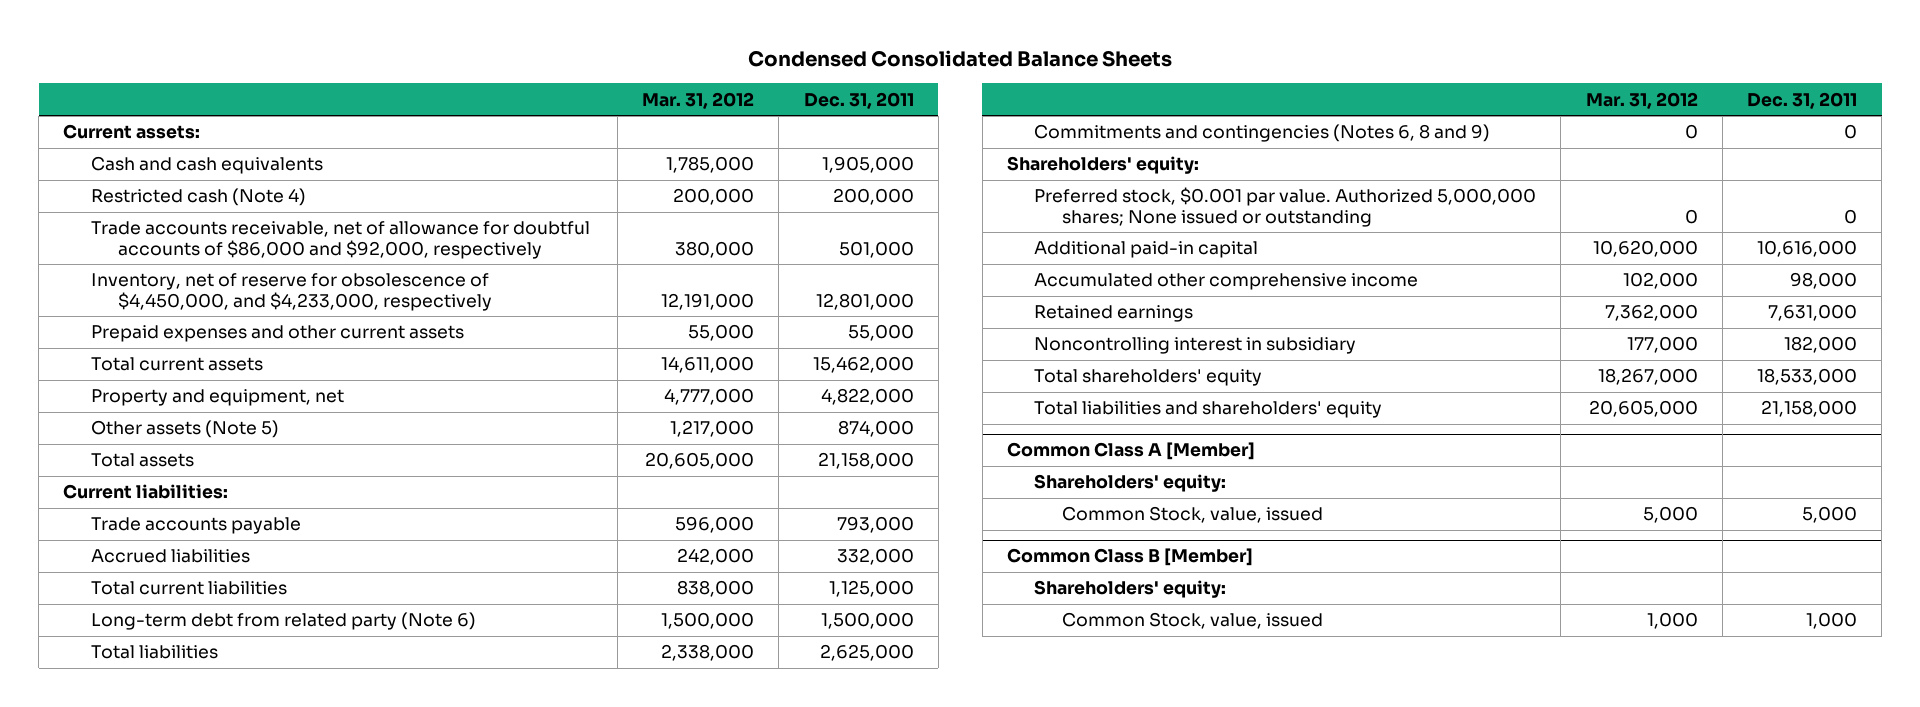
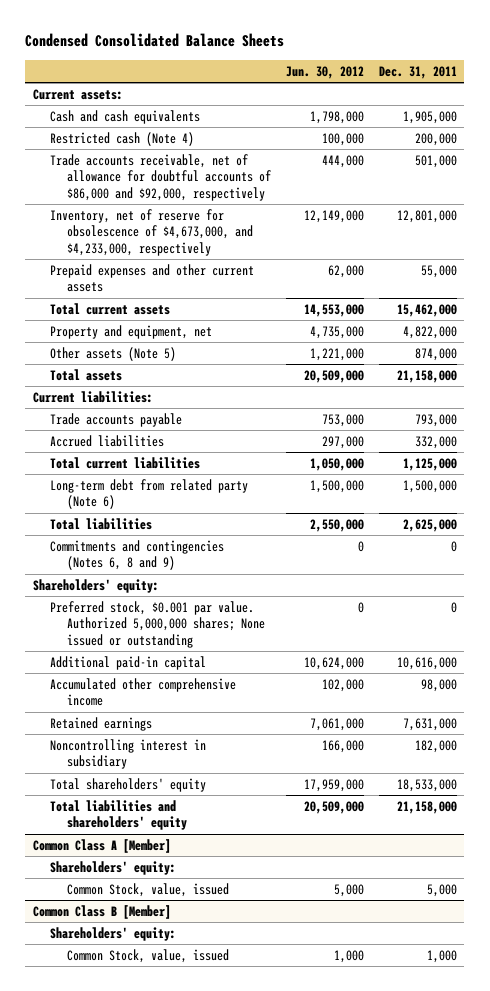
[642,91,755,109] Mar. 31, 2012 -> none
none -> [286,65,365,79] Jun. 30, 2012
[90,273,493,311] Inventory, net of reserve for obsolescence of $4,450,000, and $4,233,000, respectively -> [49,208,254,256] Inventory, net of reserve for obsolescence of $4,673,000, and $4,233,000, respectively

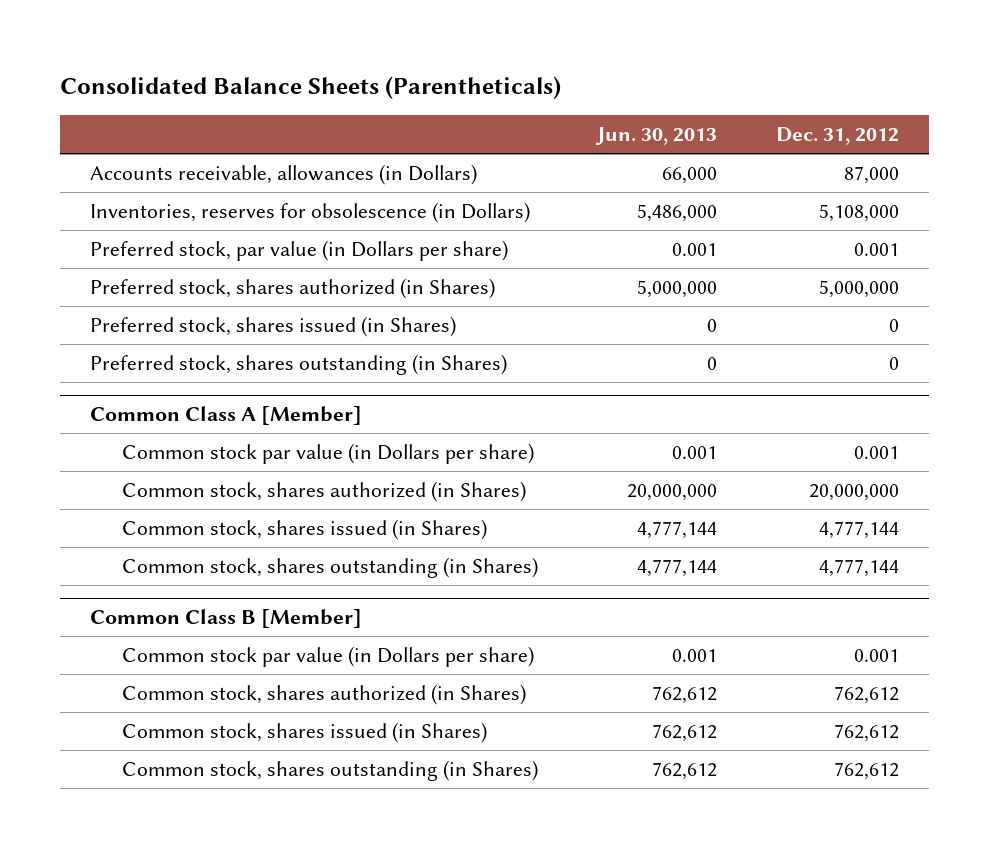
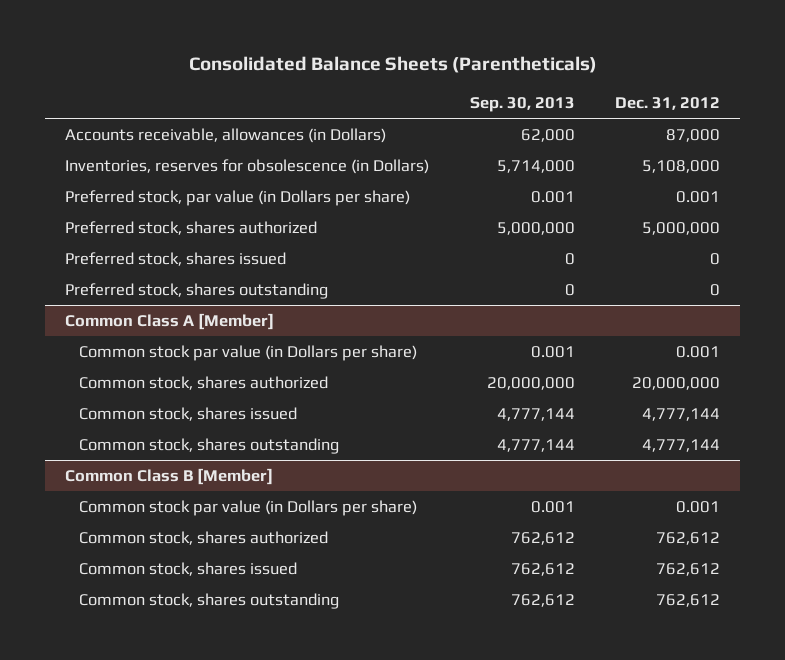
[594,126,717,145] Jun. 30, 2013 -> none
none -> [469,96,575,112] Sep. 30, 2013
[90,277,496,299] Preferred stock, shares authorized (in Shares) -> [65,221,318,236] Preferred stock, shares authorized
[90,315,457,337] Preferred stock, shares issued (in Shares) -> [65,252,287,267] Preferred stock, shares issued
[90,353,508,375] Preferred stock, shares outstanding (in Shares) -> [65,283,329,300] Preferred stock, shares outstanding
[121,480,526,502] Common stock, shares authorized (in Shares) -> [78,376,328,391] Common stock, shares authorized
[121,518,487,540] Common stock, shares issued (in Shares) -> [78,407,297,422] Common stock, shares issued
[121,556,538,578] Common stock, shares outstanding (in Shares) -> [78,438,339,455] Common stock, shares outstanding
[121,683,526,705] Common stock, shares authorized (in Shares) -> [78,531,328,546] Common stock, shares authorized
[121,721,487,743] Common stock, shares issued (in Shares) -> [78,562,297,577] Common stock, shares issued
[121,759,538,781] Common stock, shares outstanding (in Shares) -> [78,593,339,610] Common stock, shares outstanding

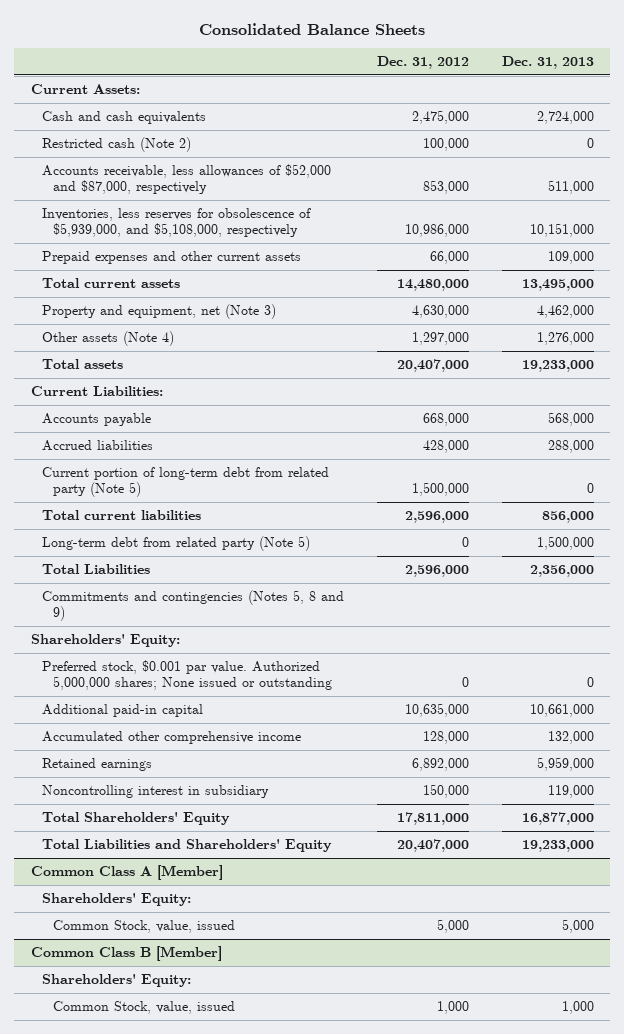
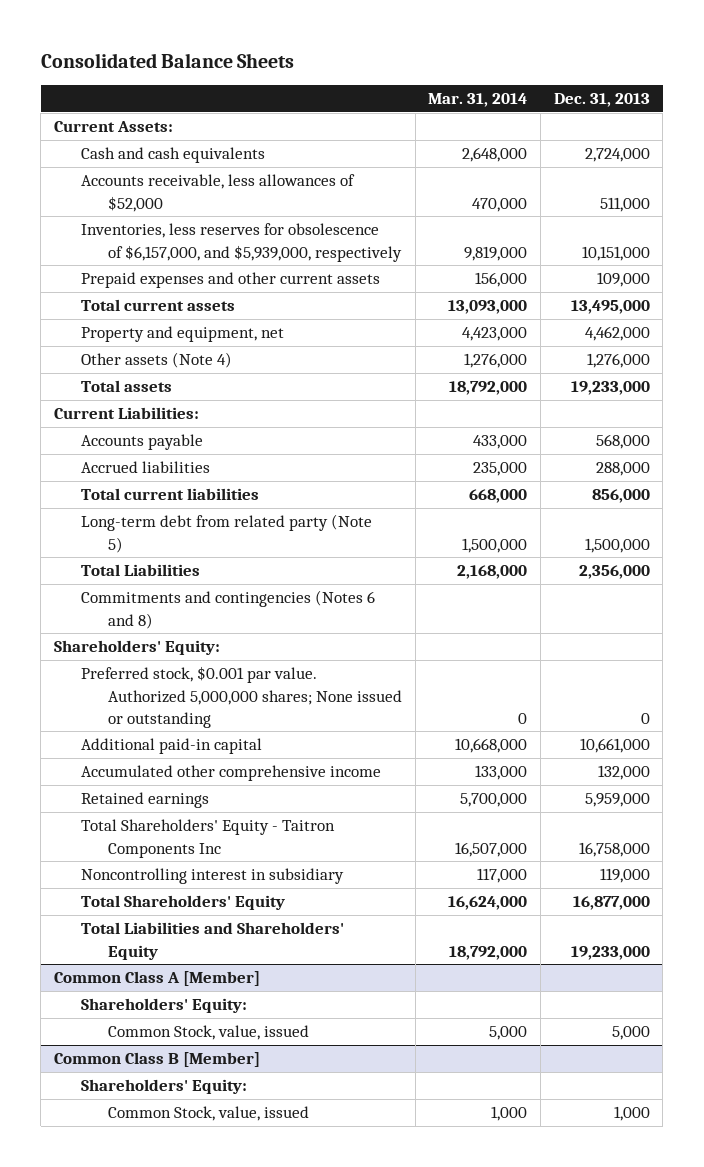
[376,56,469,70] Dec. 31, 2012 -> none
none -> [428,93,528,108] Mar. 31, 2014
[41,136,191,152] Restricted cash (Note 2) -> none
[41,163,331,194] Accounts receivable, less allowances of $52,000 and $87,000, respectively -> [80,174,355,212] Accounts receivable, less allowances of $52,000
[41,207,311,237] Inventories, less reserves for obsolescence of $5,939,000, and $5,108,000, respectively -> [80,223,402,262] Inventories, less reserves for obsolescence of $6,157,000, and $5,939,000, respectively
[41,303,276,319] Property and equipment, net (Note 3) -> [80,326,284,343] Property and equipment, net
[41,466,329,497] Current portion of long-term debt from related party (Note 5) -> none
[41,589,344,621] Commitments and contingencies (Notes 5, 8 and 9) -> [80,590,375,629] Commitments and contingencies (Notes 6 and 8)
none -> [80,819,335,858] Total Shareholders' Equity - Taitron Components Inc

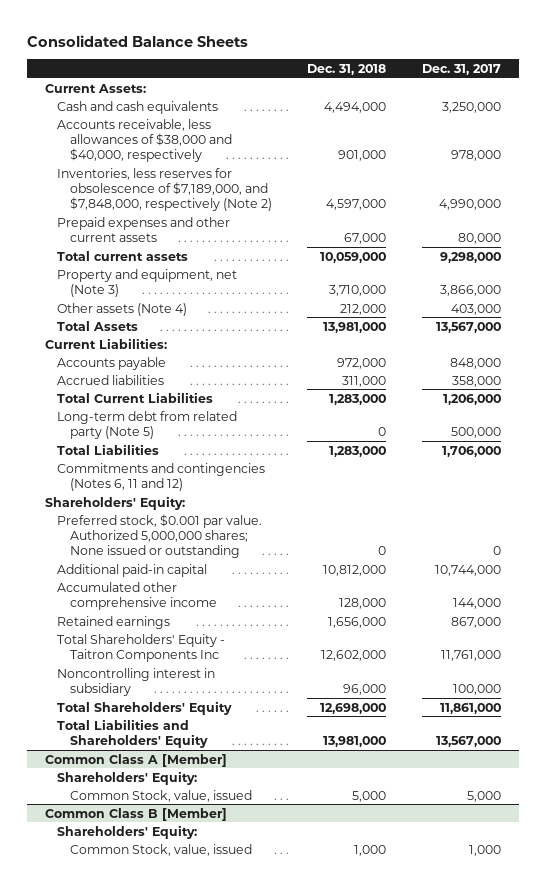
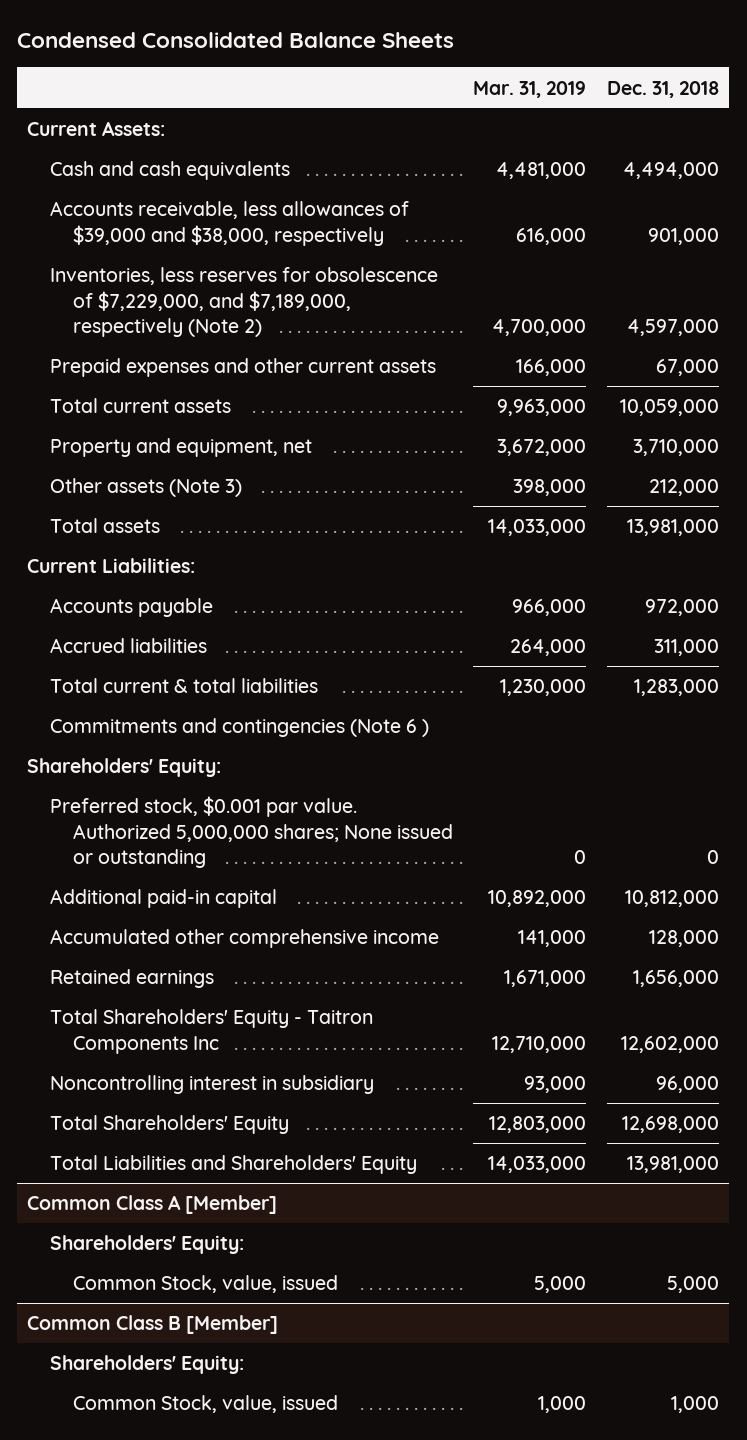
[27,34,249,47] Consolidated Balance Sheets -> [17,31,455,48] Condensed Consolidated Balance Sheets
[422,63,502,75] Dec. 31, 2017 -> none
none -> [473,80,587,98] Mar. 31, 2019
[57,118,232,163] Accounts receivable, less allowances of $38,000 and $40,000, respectively -> [50,201,410,246] Accounts receivable, less allowances of $39,000 and $38,000, respectively
[57,167,272,212] Inventories, less reserves for obsolescence of $7,189,000, and $7,848,000, respectively (Note 2) -> [50,267,439,338] Inventories, less reserves for obsolescence of $7,229,000, and $7,189,000, respectively (Note 2)
[57,268,238,297] Property and equipment, net (Note 3) -> [50,438,313,458] Property and equipment, net
[57,302,188,316] Other assets (Note 4) -> [50,478,243,498] Other assets (Note 3)
[57,320,139,331] Total Assets -> [50,518,161,534] Total assets
[57,391,214,403] Total Current Liabilities -> none
[57,410,238,439] Long-term debt from related party (Note 5) -> none
[57,443,160,455] Total Liabilities -> [50,678,319,694] Total current & total liabilities
[57,462,266,491] Commitments and contingencies (Notes 6, 11 and 12) -> [50,718,430,738] Commitments and contingencies (Note 6 )

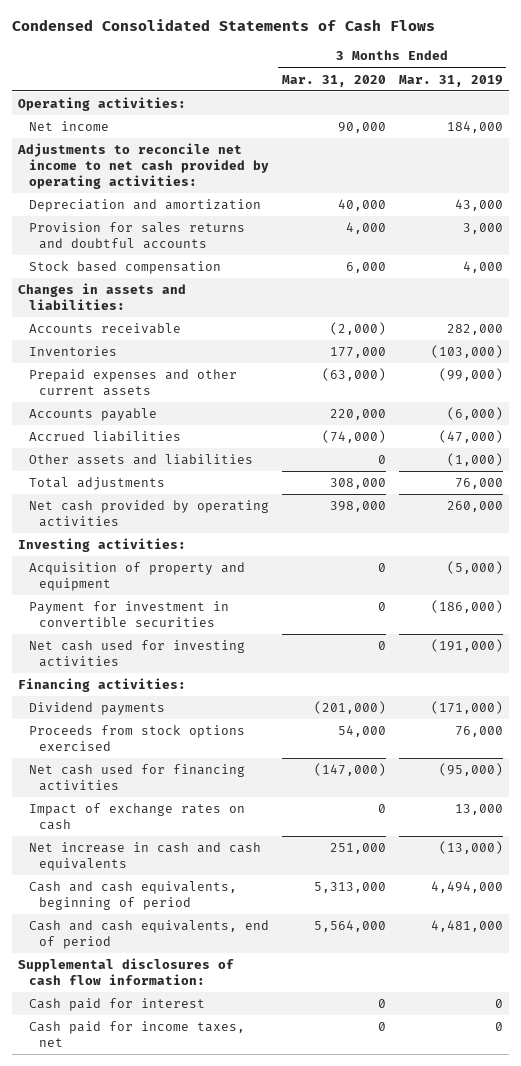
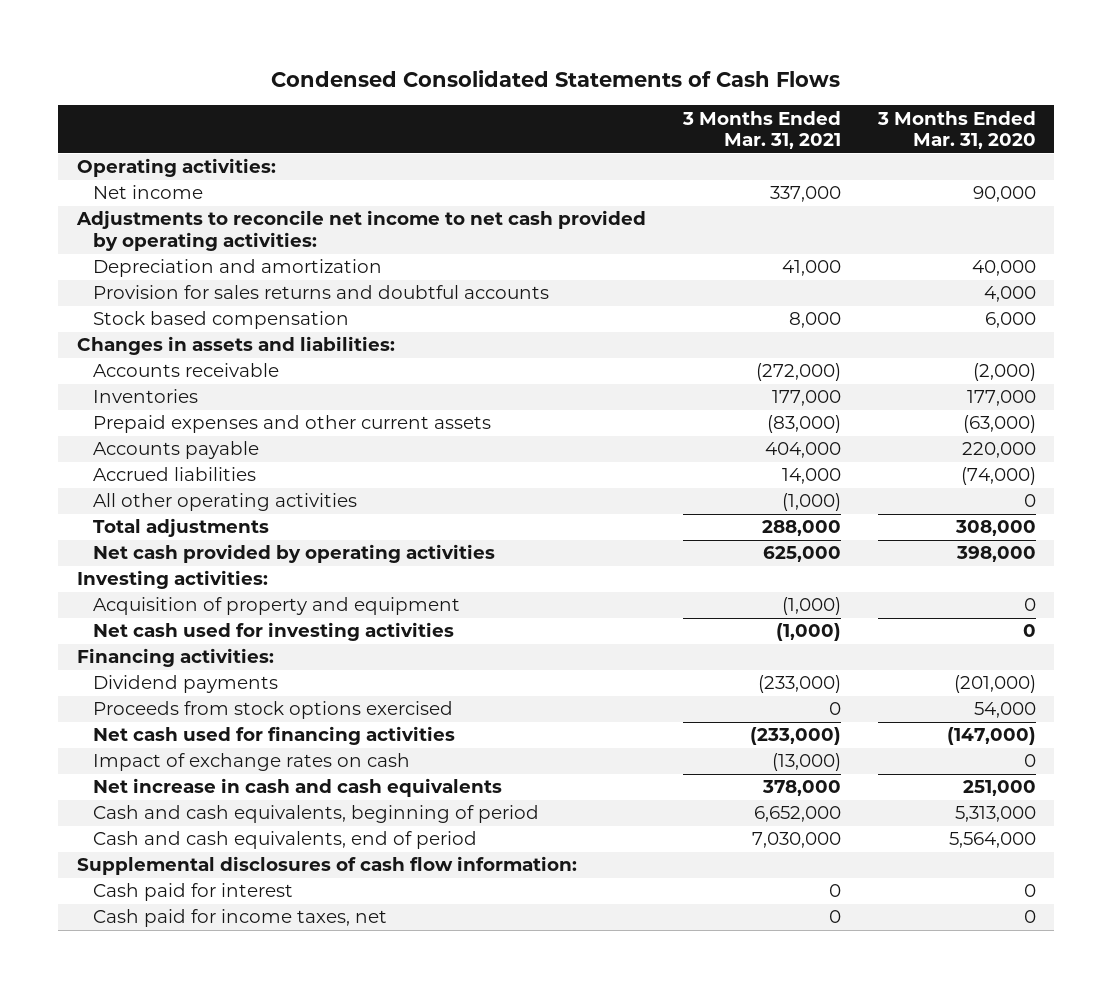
[398,74,503,87] Mar. 31, 2019 -> none
none -> [681,110,841,150] 3 Months Ended Mar. 31, 2021
[28,454,253,466] Other assets and liabilities -> [93,493,358,512] All other operating activities
[28,601,229,627] Payment for investment in convertible securities -> none

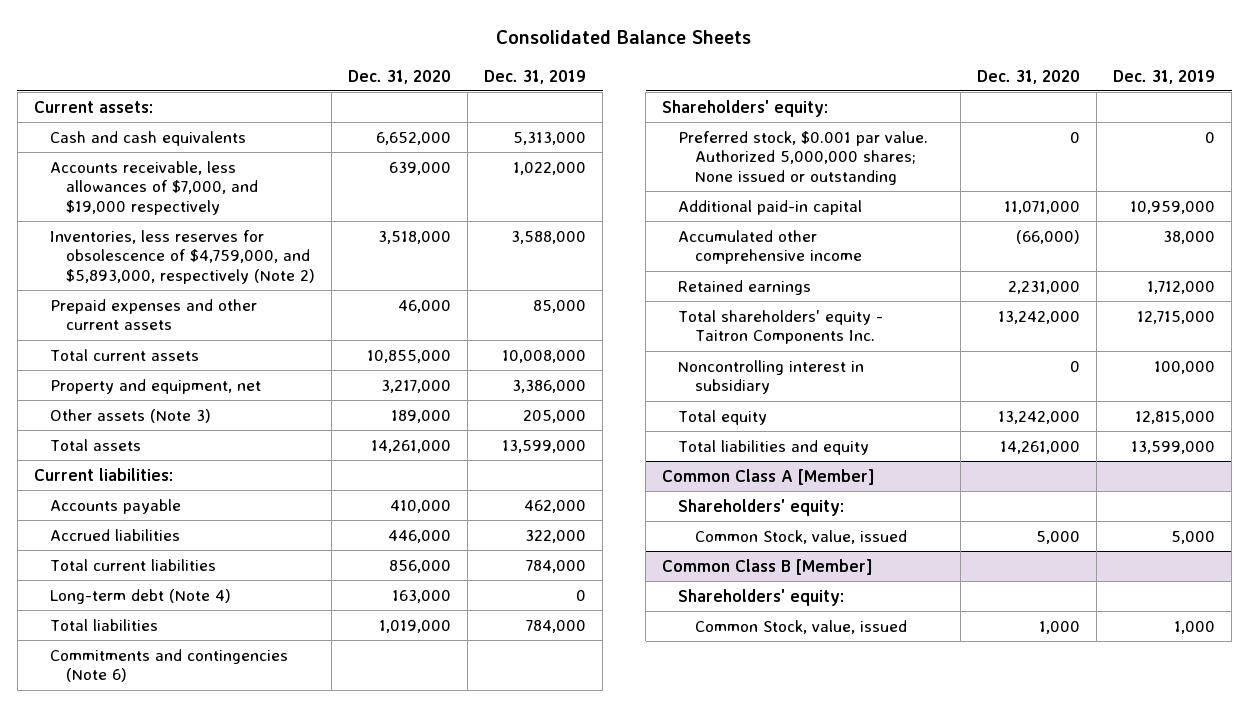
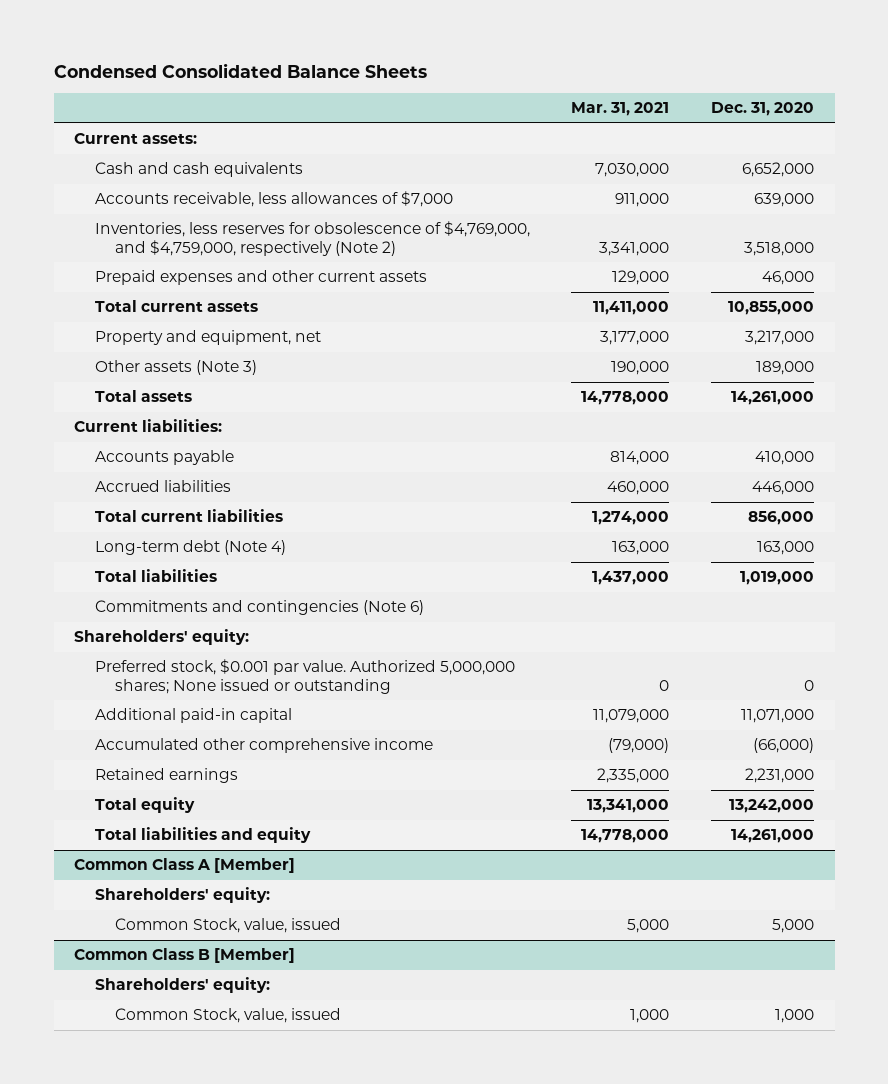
[496,29,752,44] Consolidated Balance Sheets -> [53,62,427,78] Condensed Consolidated Balance Sheets
[484,69,587,84] Dec. 31, 2019 -> none
none -> [571,102,670,117] Mar. 31, 2021
[49,160,258,216] Accounts receivable, less allowances of $7,000, and $19,000 respectively -> [94,191,453,208] Accounts receivable, less allowances of $7,000
[49,229,315,285] Inventories, less reserves for obsolescence of $4,759,000, and $5,893,000, respectively (Note 2) -> [94,221,530,256] Inventories, less reserves for obsolescence of $4,769,000, and $4,759,000, respectively (Note 2)
[678,309,884,345] Total shareholders' equity - Taitron Components Inc. -> none
[678,359,865,395] Noncontrolling interest in subsidiary -> none

